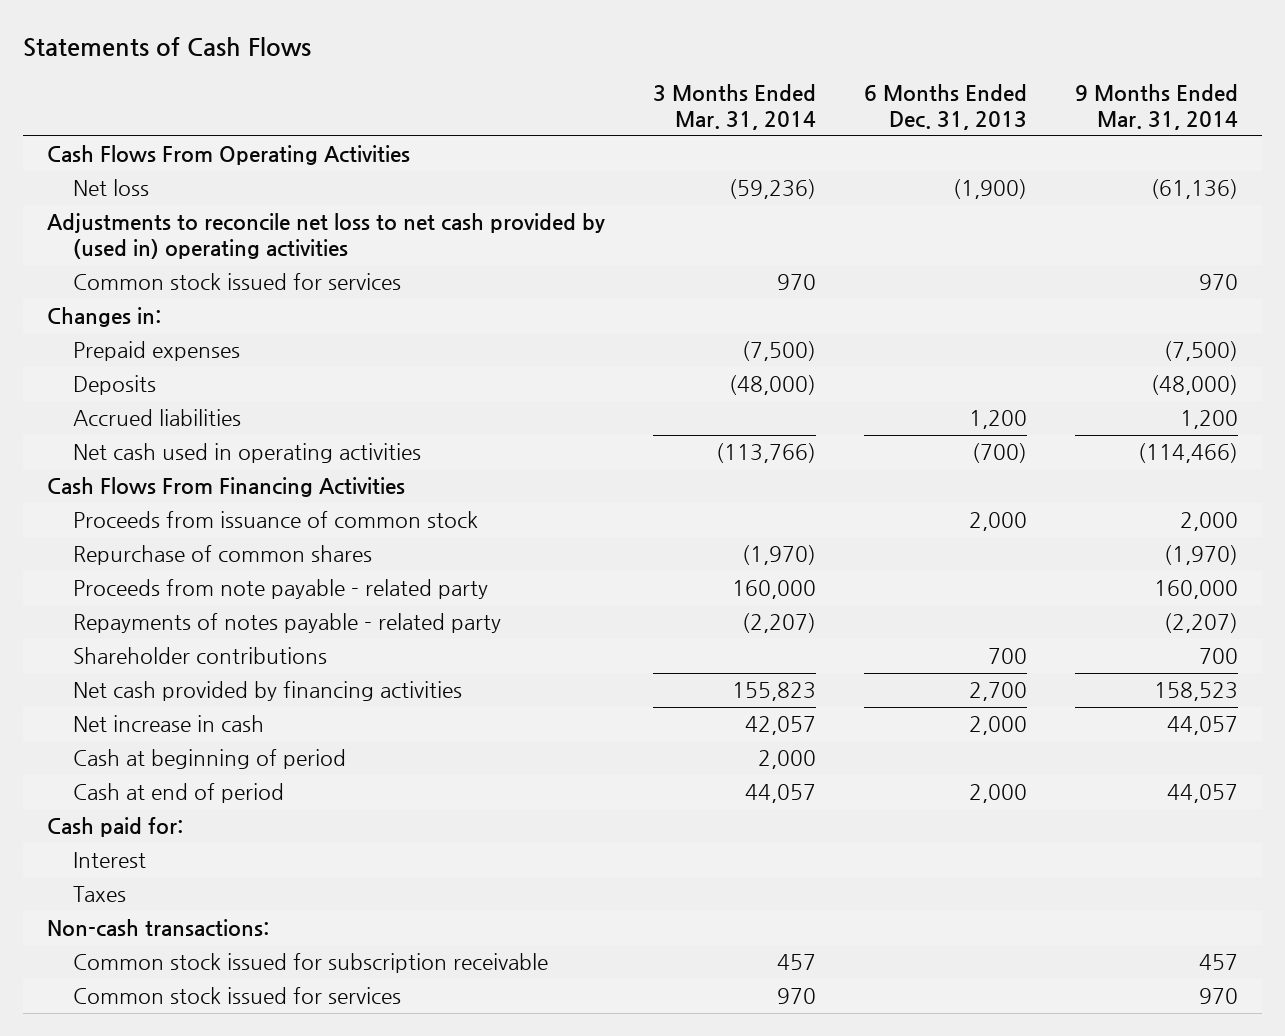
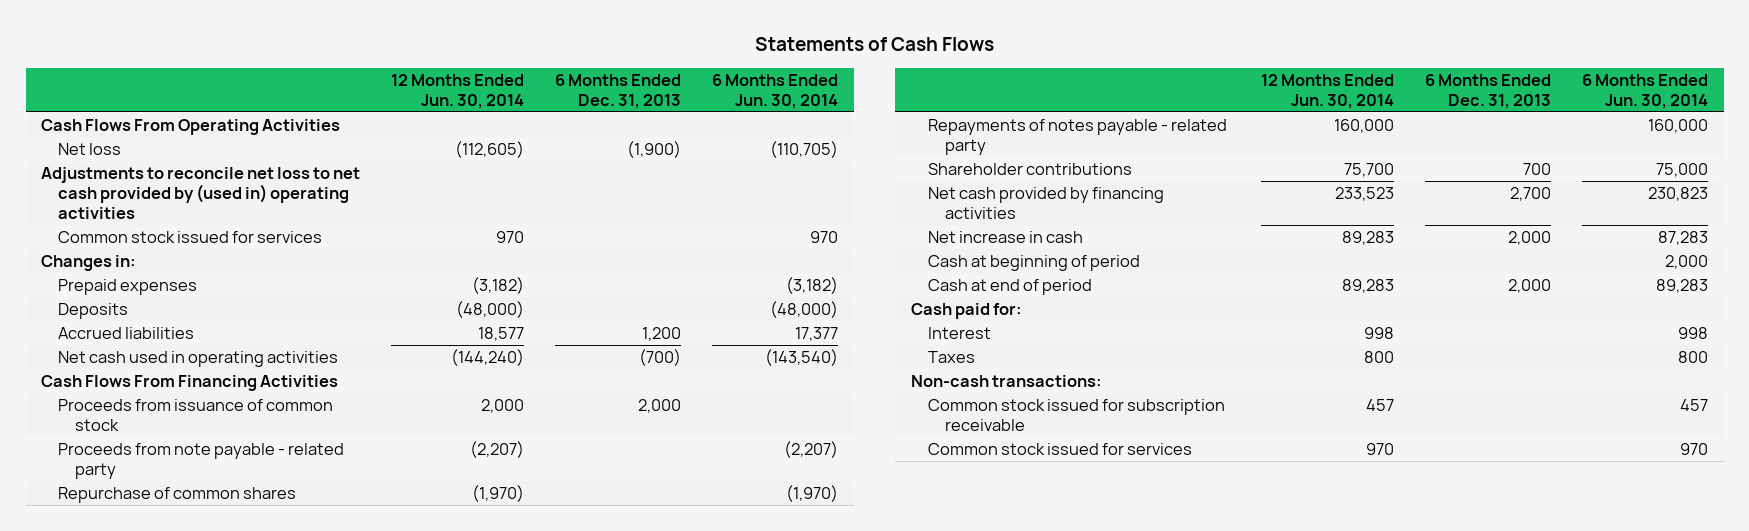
[653,83,817,131] 3 Months Ended Mar. 31, 2014 -> none
[1074,83,1238,131] 9 Months Ended Mar. 31, 2014 -> none
none -> [391,73,525,109] 12 Months Ended Jun. 30, 2014
none -> [712,73,839,109] 6 Months Ended Jun. 30, 2014
[72,545,372,566] Repurchase of common shares -> [57,487,296,504] Repurchase of common shares

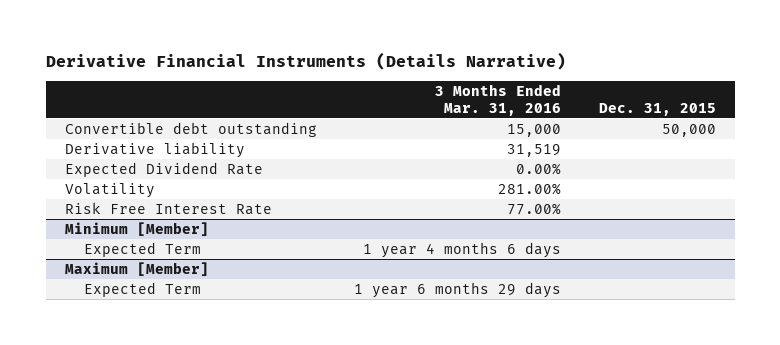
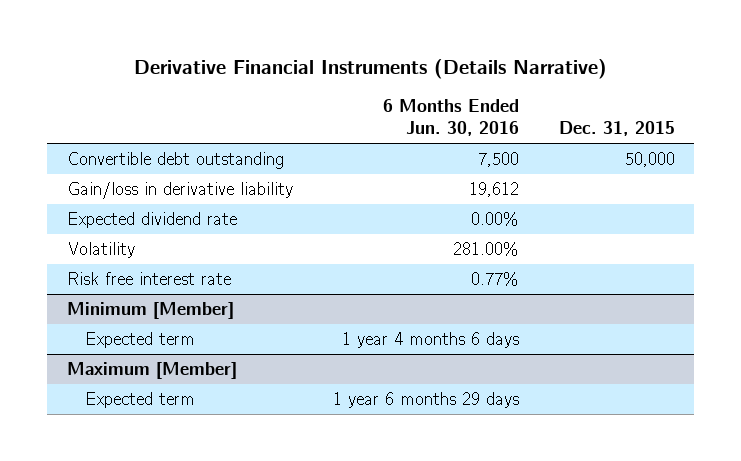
[435,84,562,116] 3 Months Ended Mar. 31, 2016 -> none
none -> [382,99,519,137] 6 Months Ended Jun. 30, 2016
[64,141,245,158] Derivative liability -> none
none -> [66,182,293,200] Gain/loss in derivative liability
[64,161,263,177] Expected Dividend Rate -> [66,212,237,229] Expected dividend rate
[64,201,272,215] Risk Free Interest Rate -> [66,272,231,286] Risk free interest rate
[83,241,201,257] Expected Term -> [85,332,196,349] Expected term
[83,281,201,297] Expected Term -> [85,392,196,409] Expected term

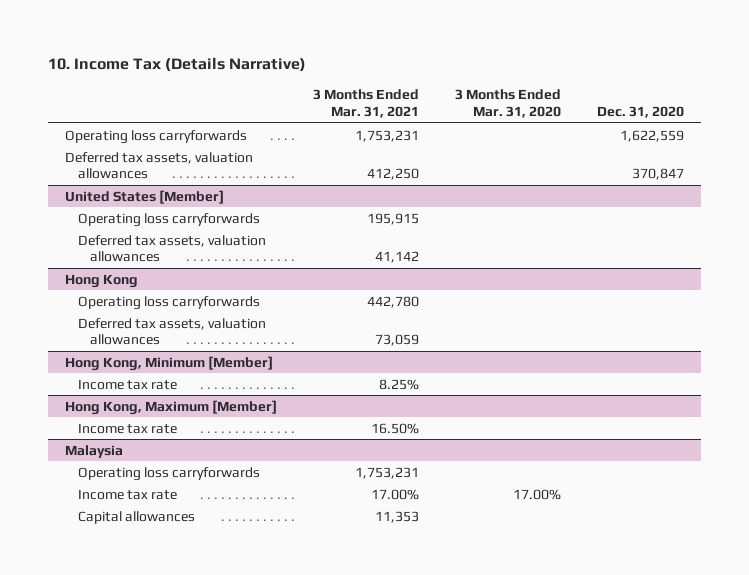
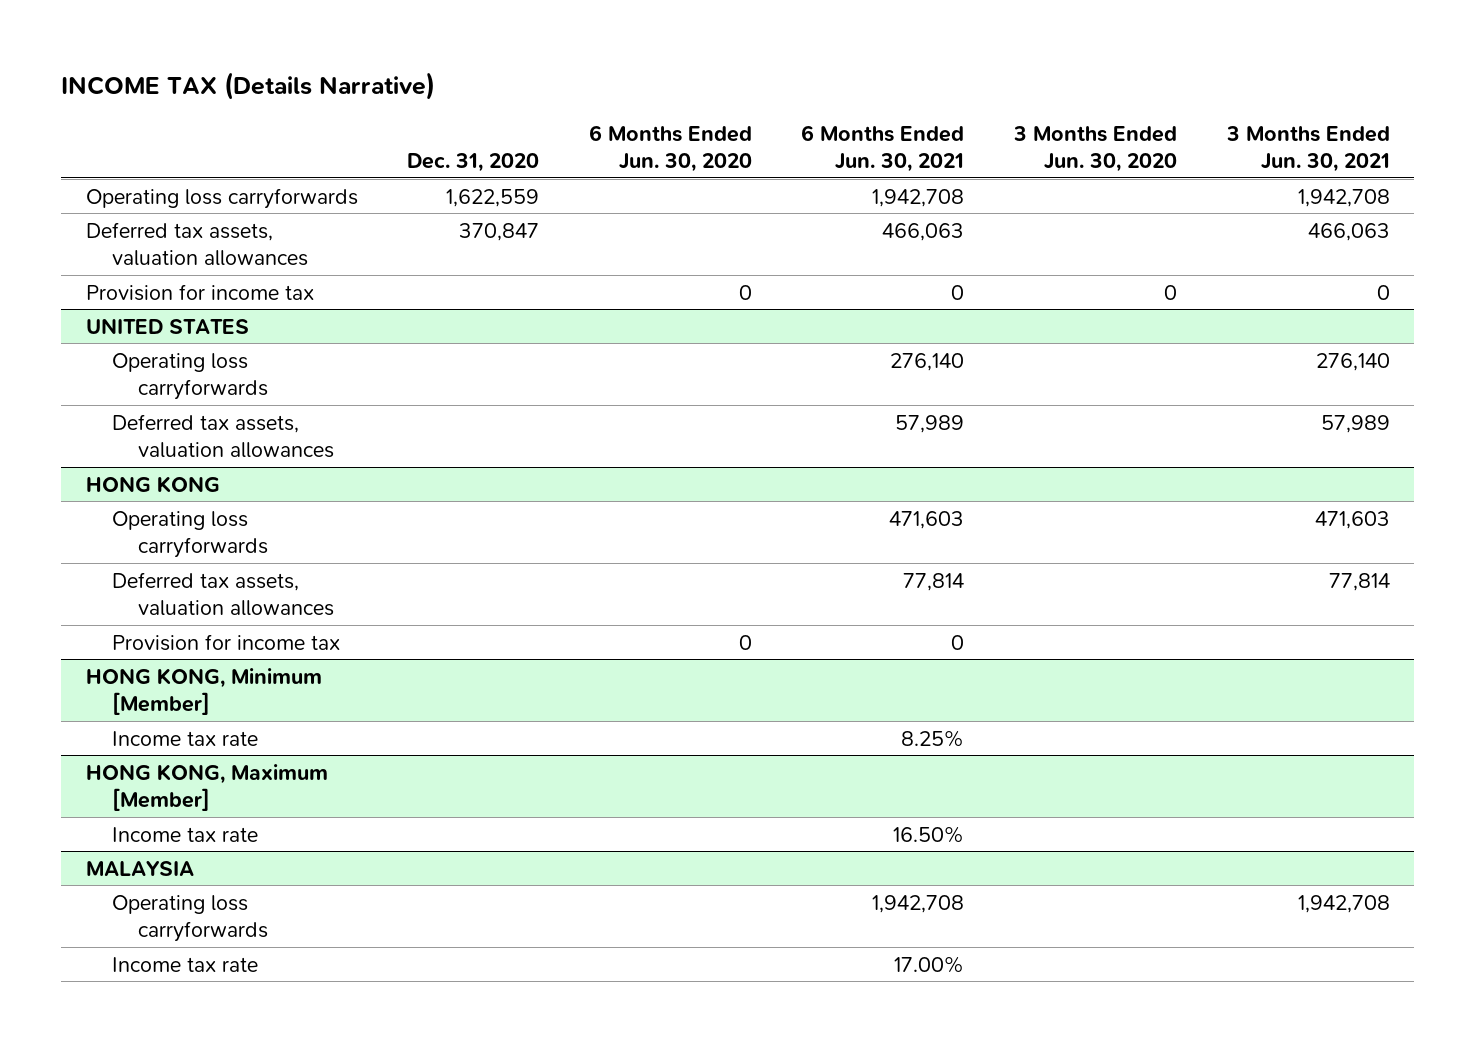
[47,57,306,73] 10. Income Tax (Details Narrative) -> [60,72,435,101] INCOME TAX (Details Narrative)
[313,89,420,118] 3 Months Ended Mar. 31, 2021 -> none
[454,89,561,118] 3 Months Ended Mar. 31, 2020 -> none
none -> [588,124,752,172] 6 Months Ended Jun. 30, 2020
none -> [801,124,965,172] 6 Months Ended Jun. 30, 2021
none -> [1013,125,1178,172] 3 Months Ended Jun. 30, 2020
none -> [1225,125,1390,172] 3 Months Ended Jun. 30, 2021
none -> [85,283,314,301] Provision for income tax
[65,189,225,204] United States [Member] -> [85,317,249,334] UNITED STATES
[65,273,139,288] Hong Kong -> [85,475,220,493] HONG KONG
none -> [111,633,340,651] Provision for income tax
[65,355,274,371] Hong Kong, Minimum [Member] -> [85,667,322,715] HONG KONG, Minimum [Member]
[65,399,278,415] Hong Kong, Maximum [Member] -> [85,763,328,811] HONG KONG, Maximum [Member]
[65,444,124,458] Malaysia -> [85,860,194,876] MALAYSIA
[77,510,195,524] Capital allowances -> none

